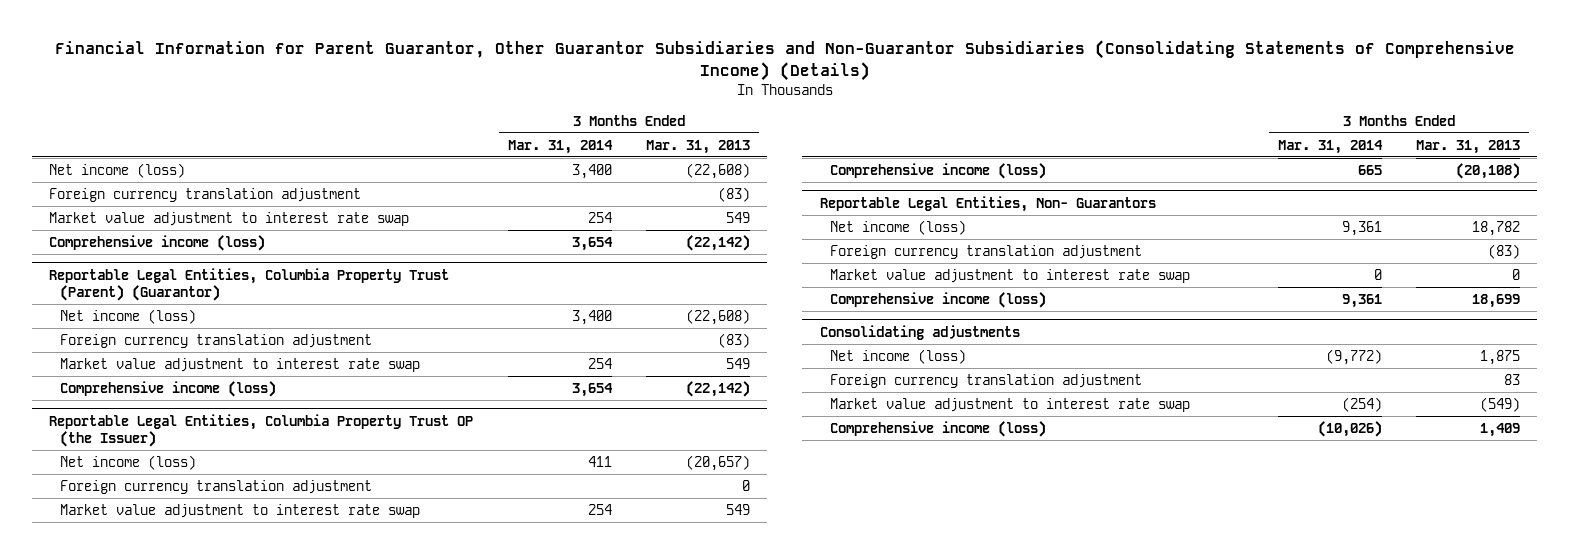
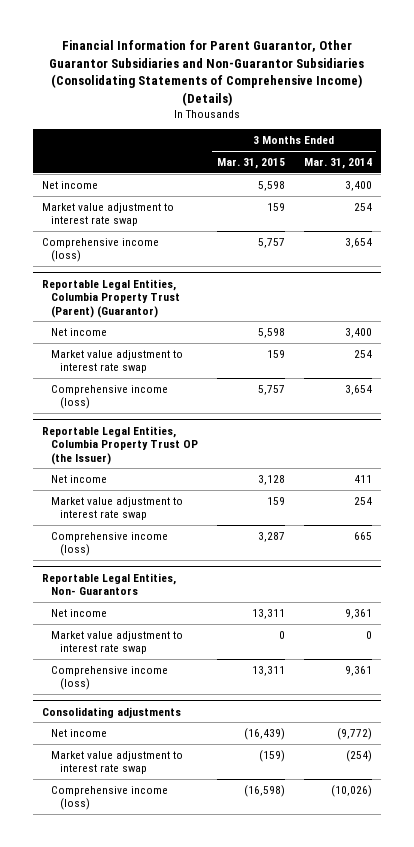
[646,139,751,154] Mar. 31, 2013 -> none
none -> [216,157,285,169] Mar. 31, 2015
[49,187,362,202] Foreign currency translation adjustment -> none
[49,162,186,178] Net income (loss) -> [42,180,99,189] Net income
[59,333,372,348] Foreign currency translation adjustment -> none
[59,308,196,324] Net income (loss) -> [50,327,107,336] Net income
[59,479,372,494] Foreign currency translation adjustment -> none
[59,454,196,470] Net income (loss) -> [50,474,107,483] Net income
[829,244,1142,259] Foreign currency translation adjustment -> none
[829,219,966,235] Net income (loss) -> [50,608,107,617] Net income
[829,373,1142,388] Foreign currency translation adjustment -> none
[829,348,966,364] Net income (loss) -> [50,728,107,737] Net income

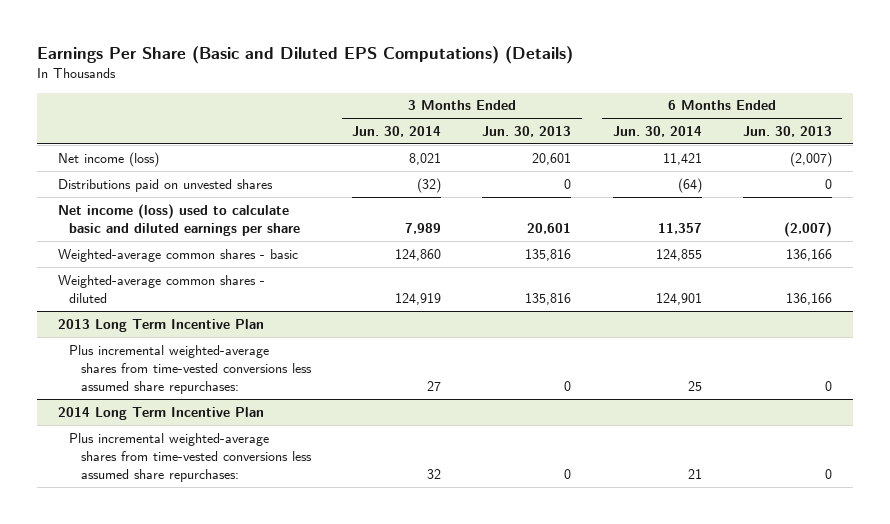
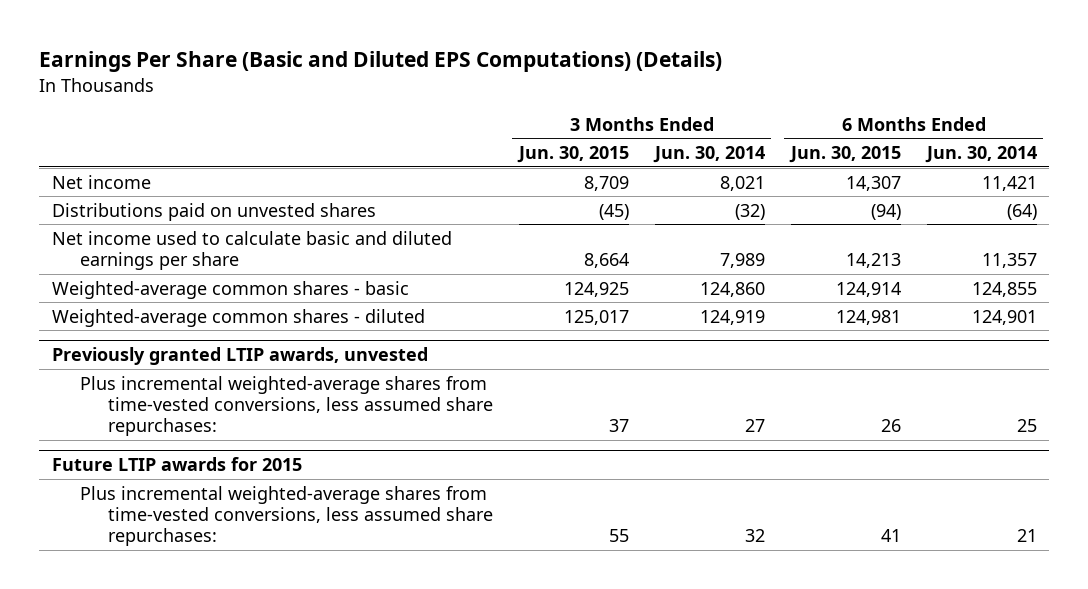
[482,126,572,138] Jun. 30, 2013 -> none
[743,126,833,138] Jun. 30, 2013 -> none
none -> [516,146,629,164] Jun. 30, 2015
none -> [788,146,901,164] Jun. 30, 2015
[57,151,159,167] Net income (loss) -> [51,174,151,189] Net income
[57,203,301,237] Net income (loss) used to calculate basic and diluted earnings per share -> [51,230,452,270] Net income used to calculate basic and diluted earnings per share
[57,318,264,332] 2013 Long Term Incentive Plan -> none
[57,406,264,420] 2014 Long Term Incentive Plan -> none
none -> [51,347,428,366] Previously granted LTIP awards, unvested
[69,344,312,395] Plus incremental weighted-average shares from time-vested conversions less assumed share repurchases: -> [79,375,494,436] Plus incremental weighted-average shares from time-vested conversions, less assumed share repurchases:
none -> [51,457,302,472] Future LTIP awards for 2015
[69,432,312,483] Plus incremental weighted-average shares from time-vested conversions less assumed share repurchases: -> [79,485,494,546] Plus incremental weighted-average shares from time-vested conversions, less assumed share repurchases:

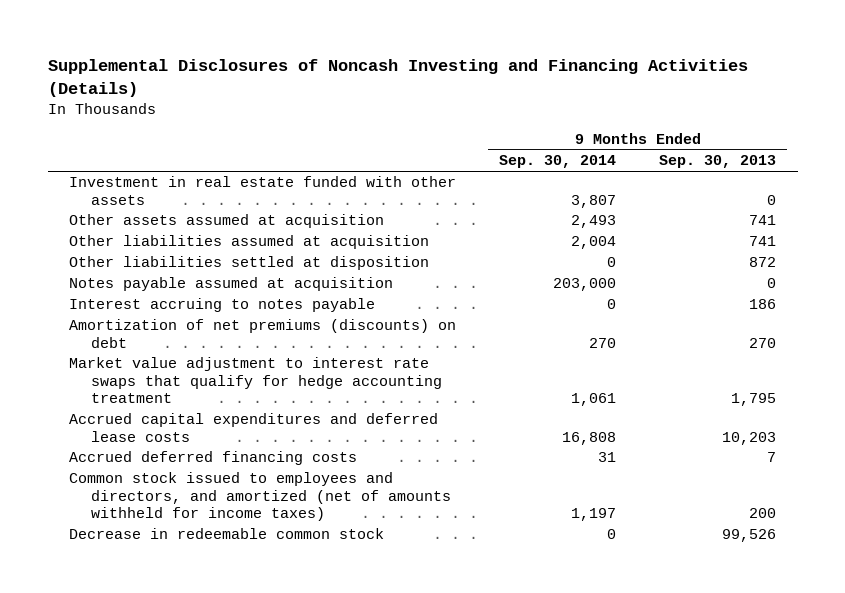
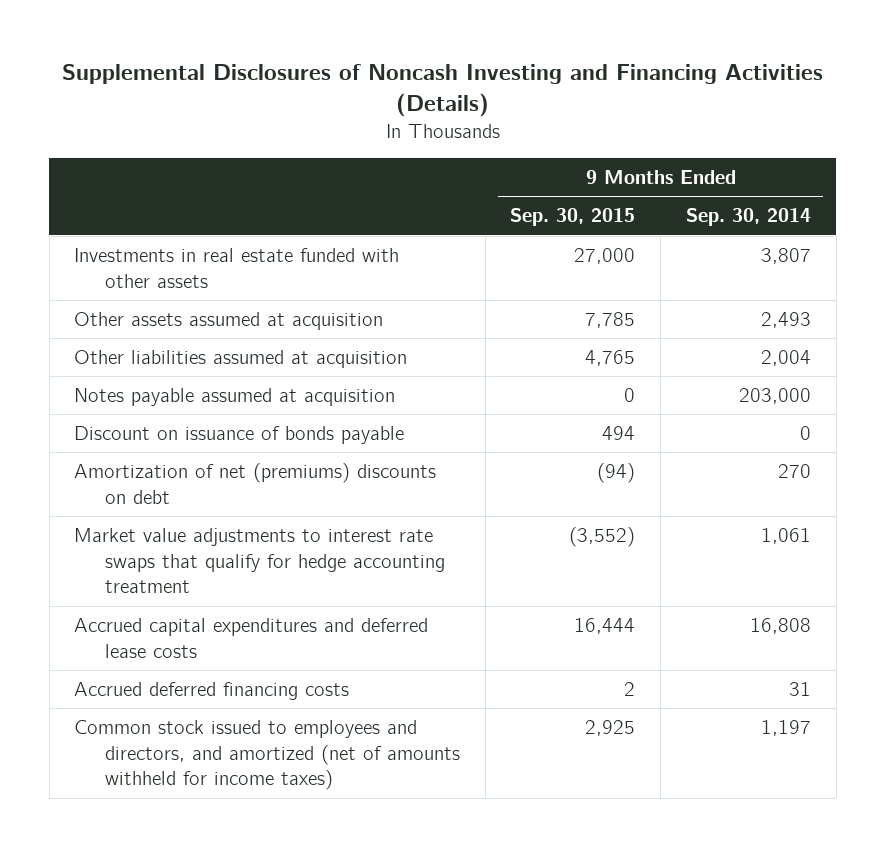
[659,155,777,169] Sep. 30, 2013 -> none
none -> [510,208,636,227] Sep. 30, 2015
[69,176,457,205] Investment in real estate funded with other assets -> [74,248,400,288] Investments in real estate funded with other assets
[69,256,430,271] Other liabilities settled at disposition -> none
[69,298,376,313] Interest accruing to notes payable -> none
none -> [74,426,405,445] Discount on issuance of bonds payable
[69,319,457,348] Amortization of net premiums (discounts) on debt -> [74,463,437,504] Amortization of net (premiums) discounts on debt
[69,357,442,404] Market value adjustment to interest rate swaps that qualify for hedge accounting treatment -> [74,528,446,594] Market value adjustments to interest rate swaps that qualify for hedge accounting treatment
[69,528,385,540] Decrease in redeemable common stock -> none

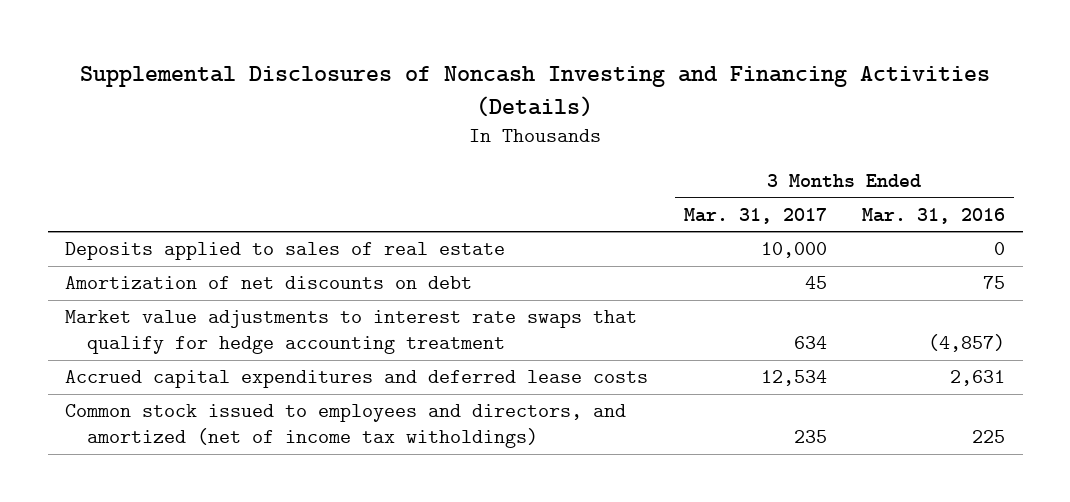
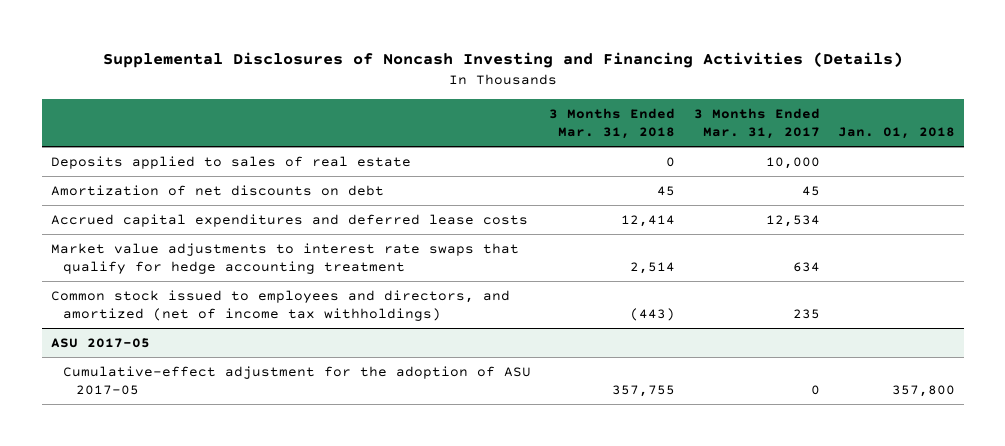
[861,207,1005,224] Mar. 31, 2016 -> none
none -> [549,107,676,139] 3 Months Ended Mar. 31, 2018
none -> [837,126,955,139] Jan. 01, 2018
[65,310,638,355] Market value adjustments to interest rate swaps that qualify for hedge accounting treatment -> [50,242,519,275] Market value adjustments to interest rate swaps that qualify for hedge accounting treatment
[65,404,627,449] Common stock issued to employees and directors, and amortized (net of income tax witholdings) -> [50,289,510,322] Common stock issued to employees and directors, and amortized (net of income tax withholdings)
none -> [50,337,150,348] ASU 2017-05
none -> [63,365,532,396] Cumulative-effect adjustment for the adoption of ASU 2017-05

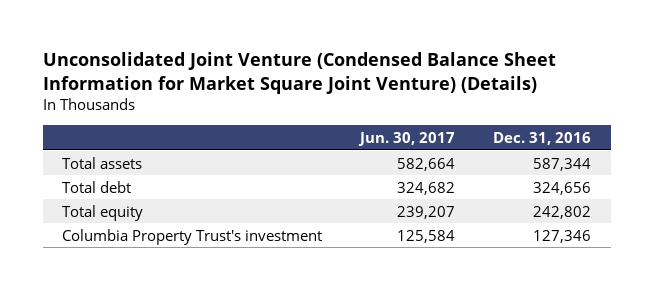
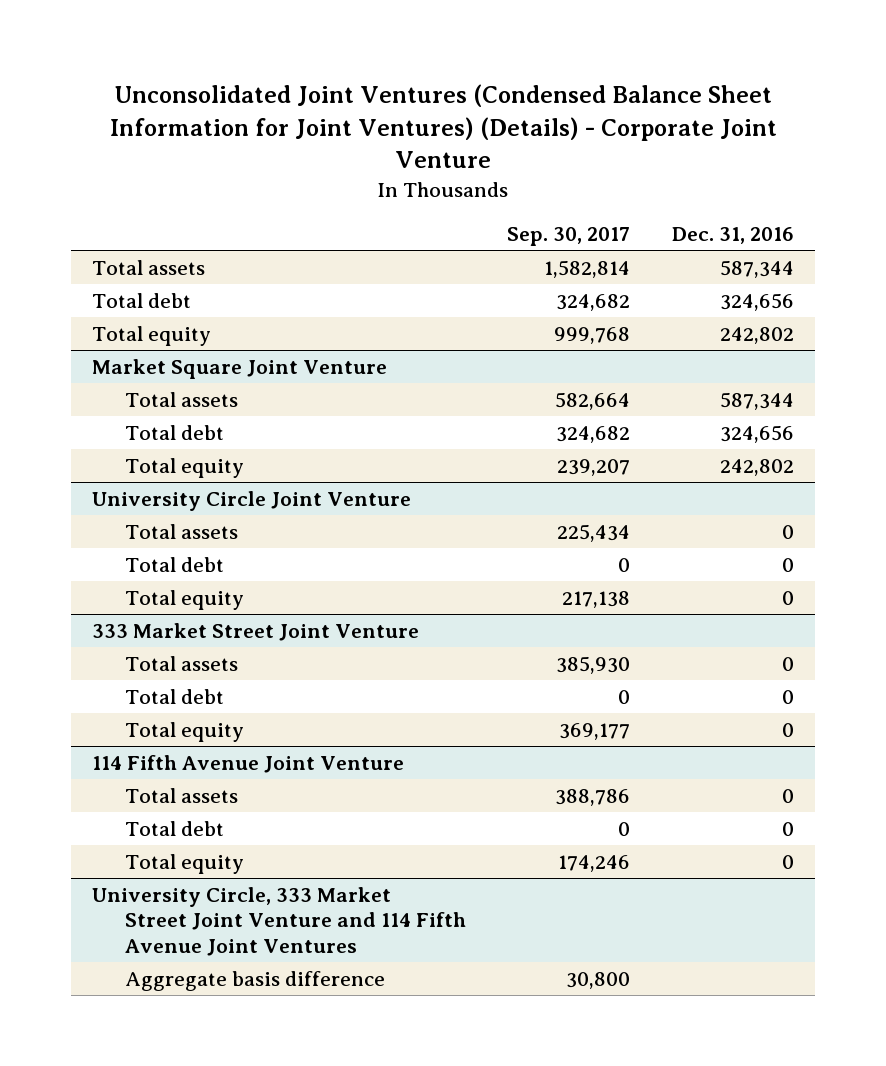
[42,52,556,94] Unconsolidated Joint Venture (Condensed Balance Sheet Information for Market Square Joint Venture) (Details) -> [109,84,777,169] Unconsolidated Joint Ventures (Condensed Balance Sheet Information for Joint Ventures) (Details) - Corporate Joint Venture
[358,131,456,146] Jun. 30, 2017 -> none
none -> [507,227,631,247] Sep. 30, 2017
[61,228,322,245] Columbia Property Trust's investment -> none
none -> [91,358,387,379] Market Square Joint Venture
none -> [124,391,238,407] Total assets
none -> [124,424,224,440] Total debt
none -> [124,457,244,478] Total equity
none -> [91,490,411,511] University Circle Joint Venture
none -> [124,523,238,539] Total assets
none -> [124,556,224,572] Total debt
none -> [124,589,244,610] Total equity
none -> [91,622,419,641] 333 Market Street Joint Venture
none -> [124,655,238,671] Total assets
none -> [124,688,224,704] Total debt
none -> [124,721,244,742] Total equity
none -> [91,754,404,773] 114 Fifth Avenue Joint Venture
none -> [124,787,238,803] Total assets
none -> [124,820,224,836] Total debt
none -> [124,853,244,874] Total equity
none -> [91,886,466,956] University Circle, 333 Market Street Joint Venture and 114 Fifth Avenue Joint Ventures
none -> [124,970,385,991] Aggregate basis difference

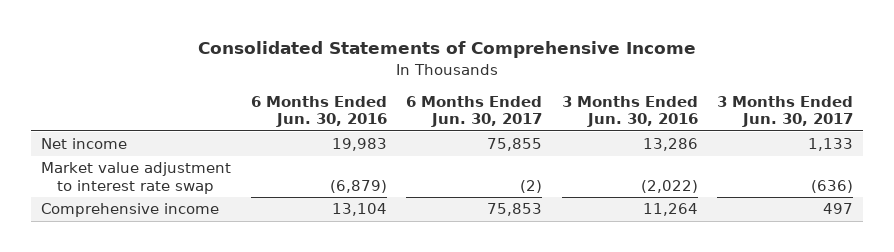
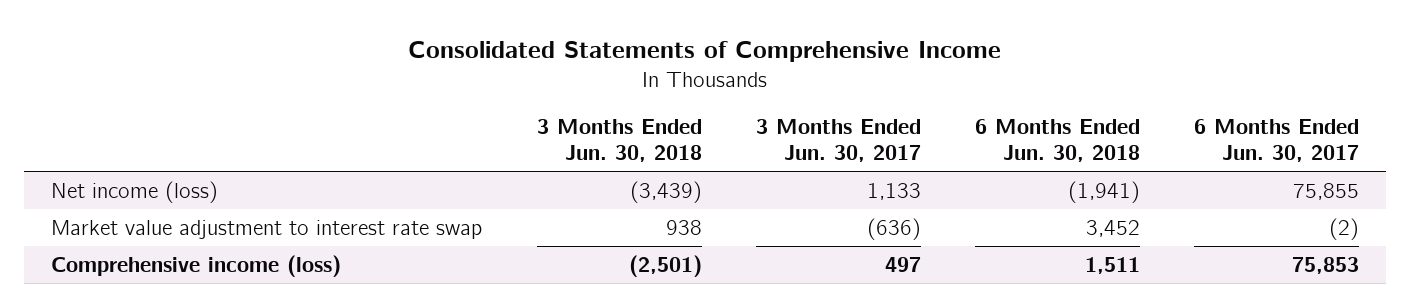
[250,95,387,128] 6 Months Ended Jun. 30, 2016 -> none
[561,95,698,128] 3 Months Ended Jun. 30, 2016 -> none
none -> [536,119,702,163] 3 Months Ended Jun. 30, 2018
none -> [975,119,1141,163] 6 Months Ended Jun. 30, 2018
[41,138,128,150] Net income -> [51,180,219,203] Net income (loss)
[41,203,220,218] Comprehensive income -> [51,254,342,277] Comprehensive income (loss)

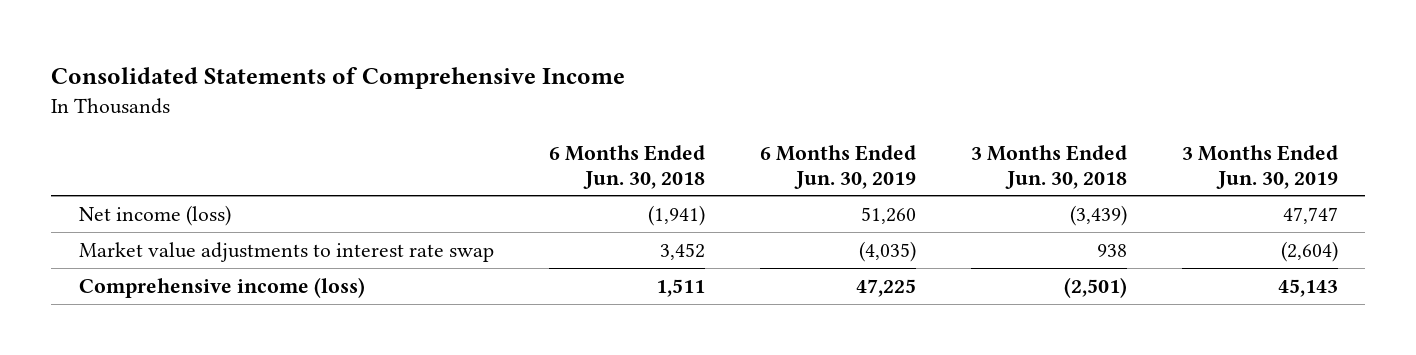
[755,119,921,163] 3 Months Ended Jun. 30, 2017 -> none
[1194,119,1360,163] 6 Months Ended Jun. 30, 2017 -> none
none -> [759,144,916,189] 6 Months Ended Jun. 30, 2019
none -> [1181,144,1338,189] 3 Months Ended Jun. 30, 2019
[51,219,483,239] Market value adjustment to interest rate swap -> [78,241,494,262] Market value adjustments to interest rate swap

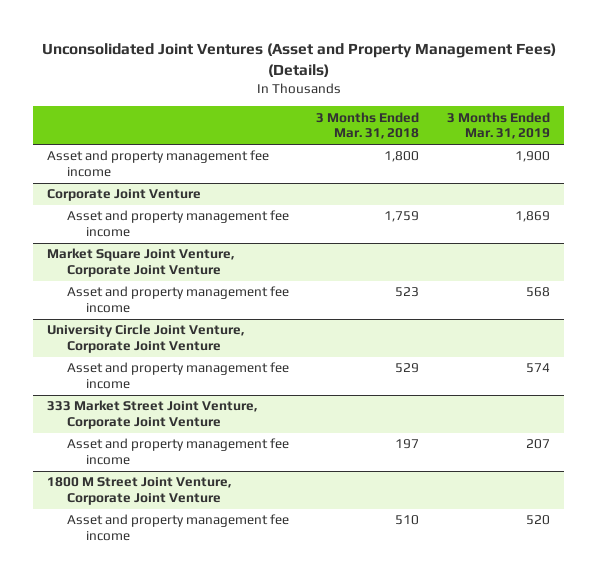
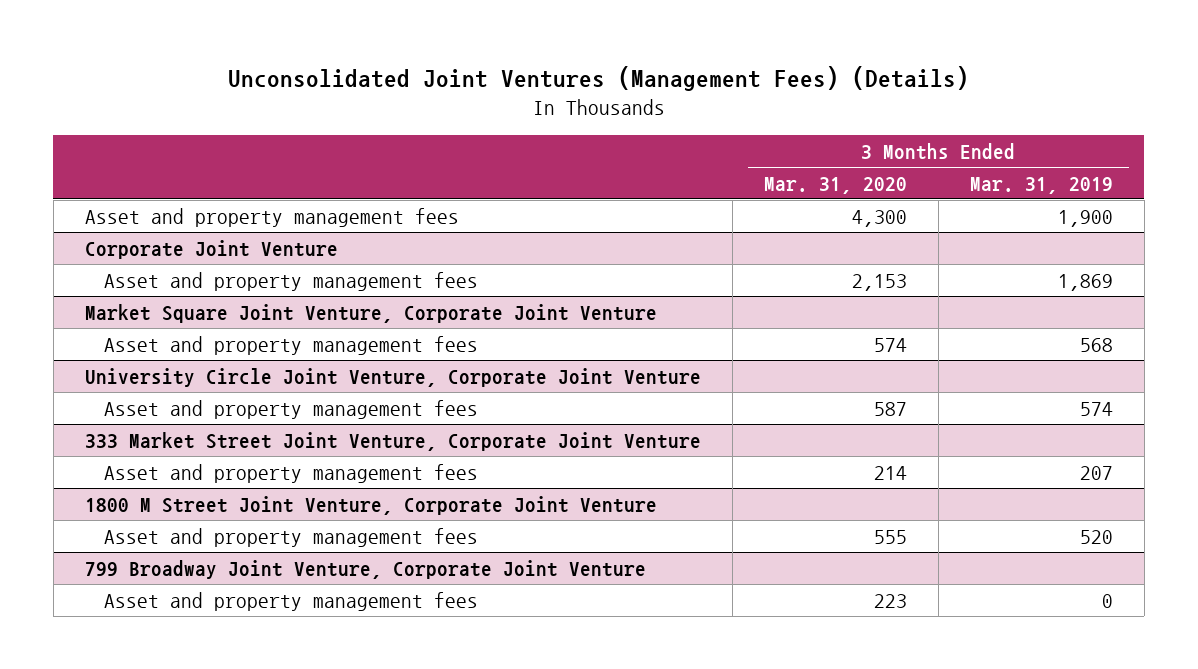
[41,42,556,77] Unconsolidated Joint Ventures (Asset and Property Management Fees) (Details) -> [227,65,969,91] Unconsolidated Joint Ventures (Management Fees) (Details)
[316,111,420,140] 3 Months Ended Mar. 31, 2018 -> none
none -> [763,176,907,194] Mar. 31, 2020
[47,150,270,178] Asset and property management fee income -> [84,207,459,227] Asset and property management fees
[66,210,289,238] Asset and property management fee income -> [103,271,478,291] Asset and property management fees
[66,286,289,314] Asset and property management fee income -> [103,335,478,355] Asset and property management fees
[66,362,289,390] Asset and property management fee income -> [103,399,478,419] Asset and property management fees
[66,438,289,466] Asset and property management fee income -> [103,463,478,483] Asset and property management fees
[66,514,289,542] Asset and property management fee income -> [103,527,478,547] Asset and property management fees
none -> [84,559,646,579] 799 Broadway Joint Venture, Corporate Joint Venture
none -> [103,591,478,611] Asset and property management fees

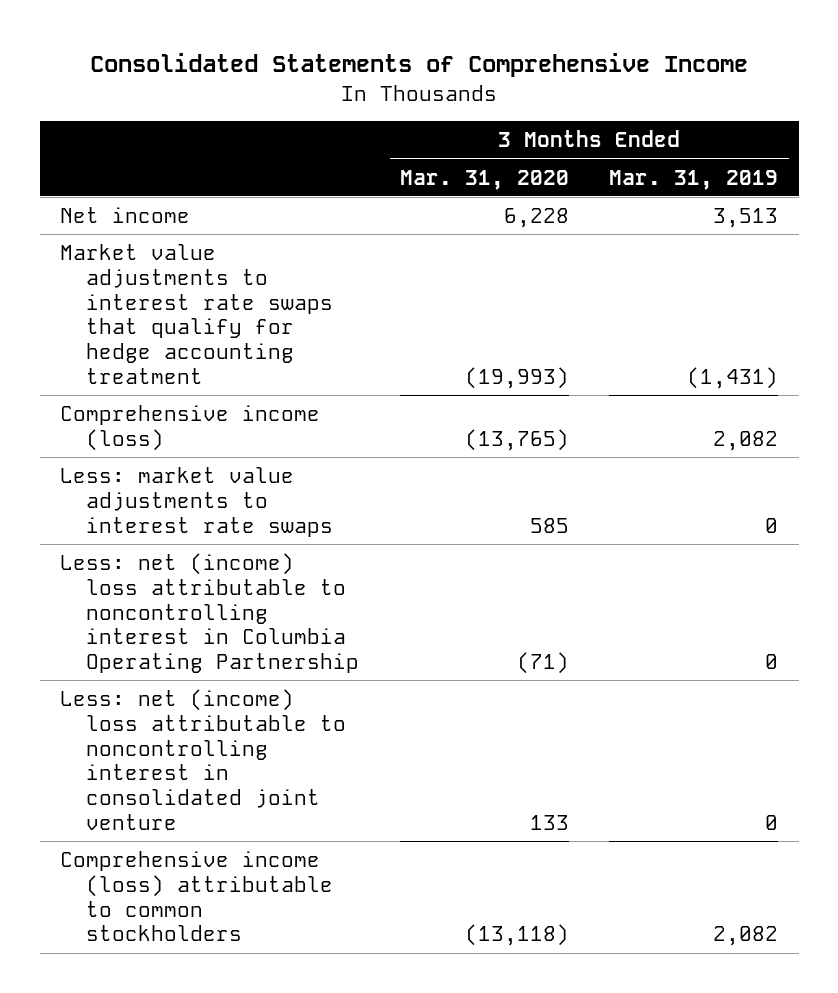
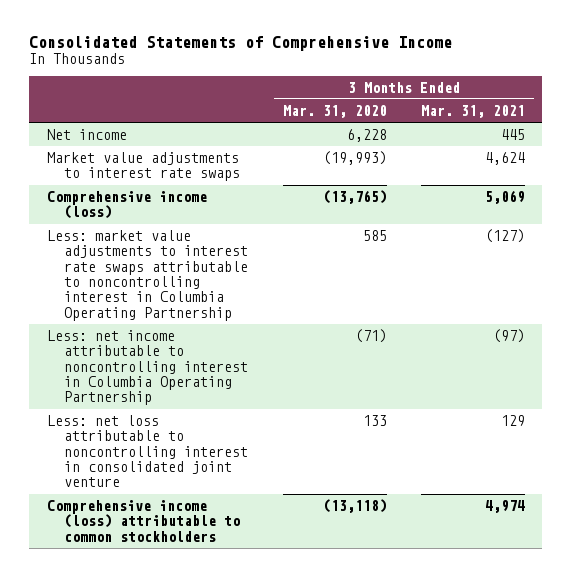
[609,169,779,190] Mar. 31, 2019 -> none
none -> [421,104,526,118] Mar. 31, 2021
[59,243,334,384] Market value adjustments to interest rate swaps that qualify for hedge accounting treatment -> [46,152,241,182] Market value adjustments to interest rate swaps
[59,466,334,537] Less: market value adjustments to interest rate swaps -> [46,230,249,321] Less: market value adjustments to interest rate swaps attributable to noncontrolling interest in Columbia Operating Partnership
[59,552,360,674] Less: net (income) loss attributable to noncontrolling interest in Columbia Operating Partnership -> [46,330,249,406] Less: net income attributable to noncontrolling interest in Columbia Operating Partnership
[59,688,347,830] Less: net (income) loss attributable to noncontrolling interest in consolidated joint venture -> [46,415,249,488] Less: net loss attributable to noncontrolling interest in consolidated joint venture

